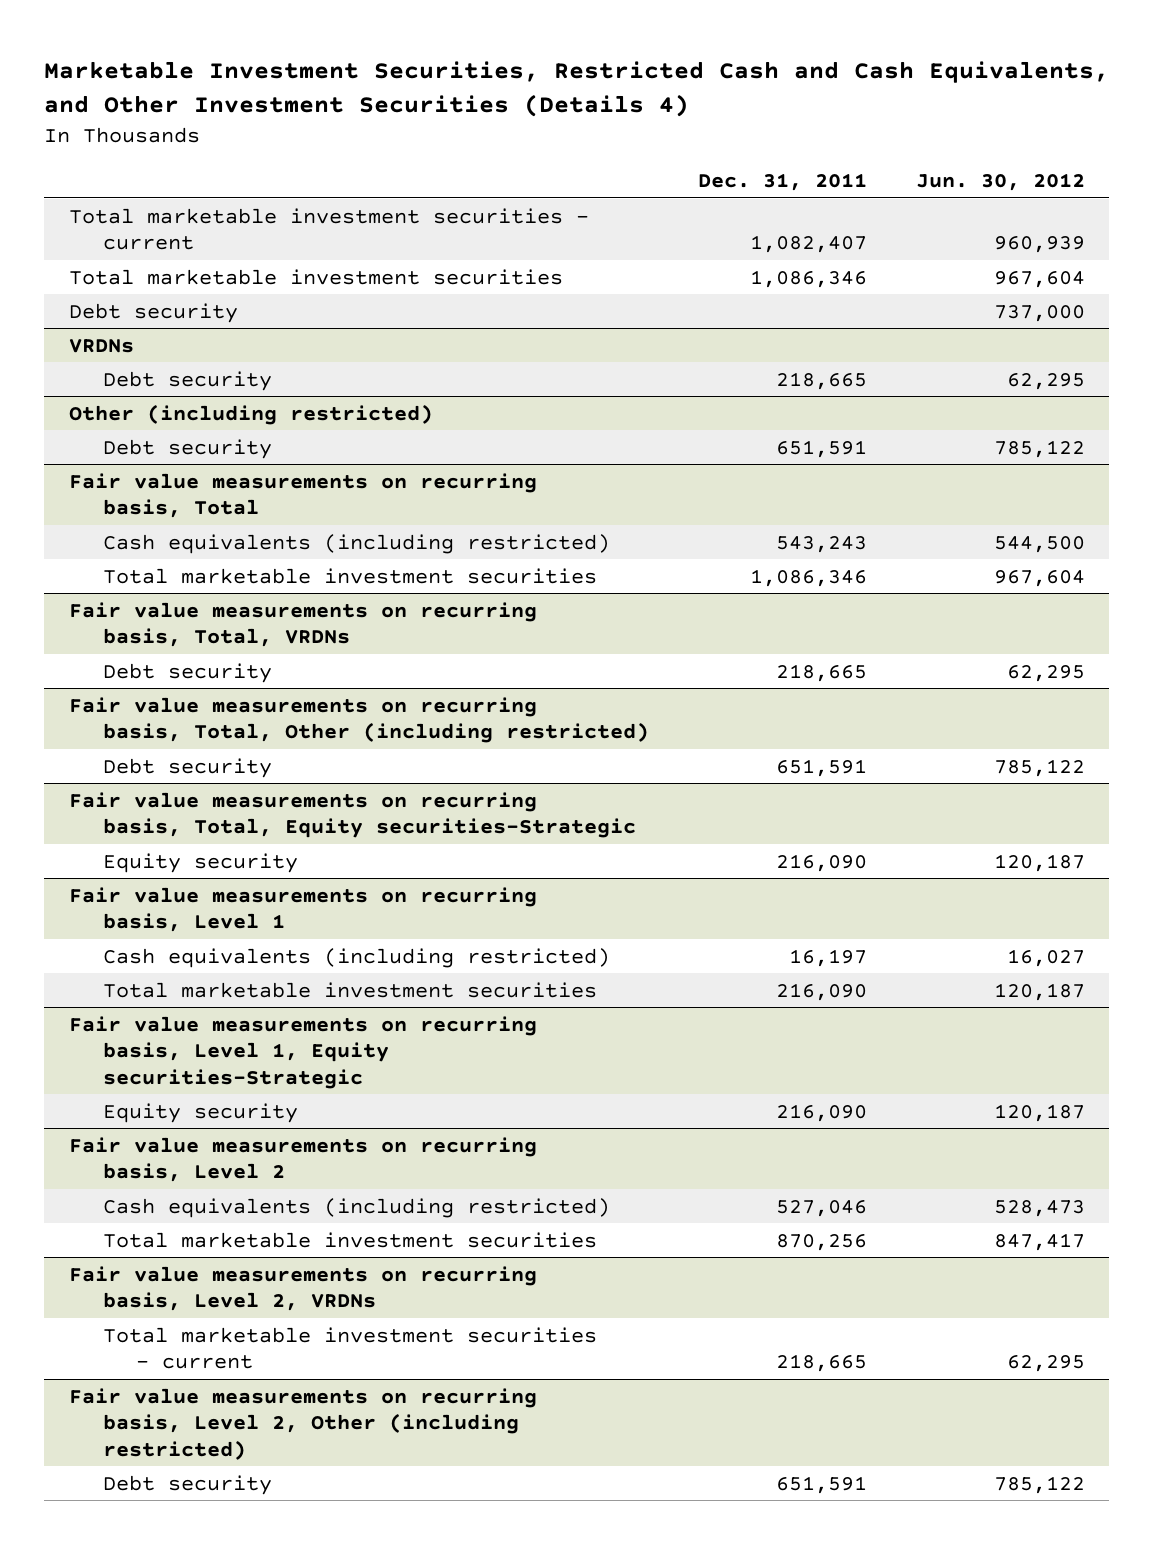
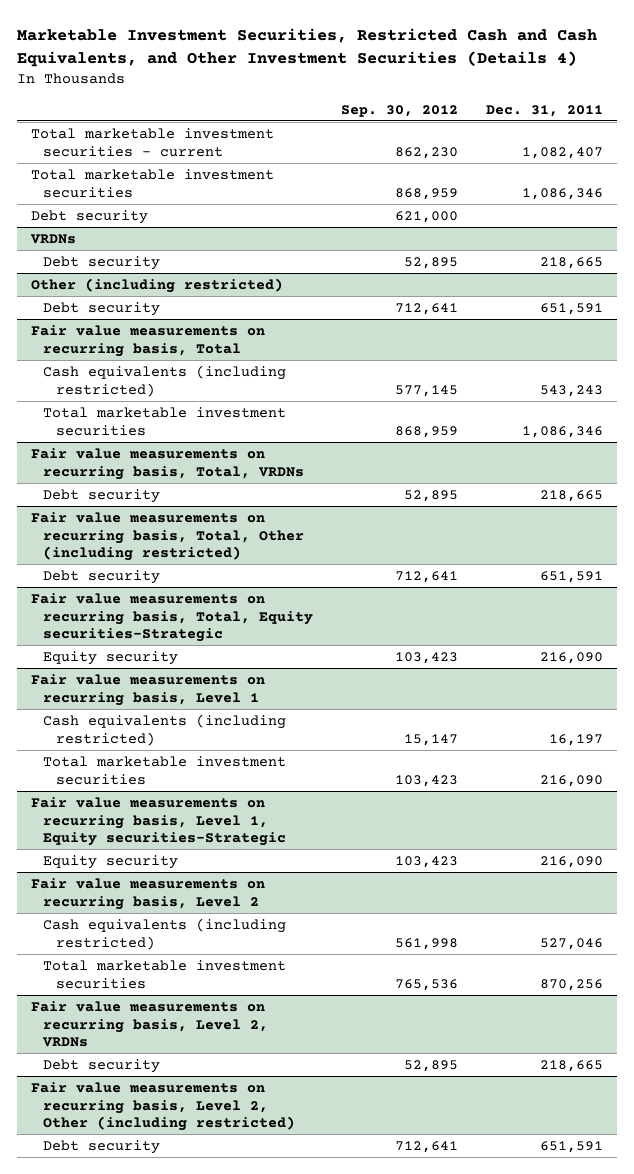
[915,173,1085,192] Jun. 30, 2012 -> none
none -> [341,104,459,117] Sep. 30, 2012
[102,1326,597,1370] Total marketable investment securities - current -> [43,1058,161,1073] Debt security

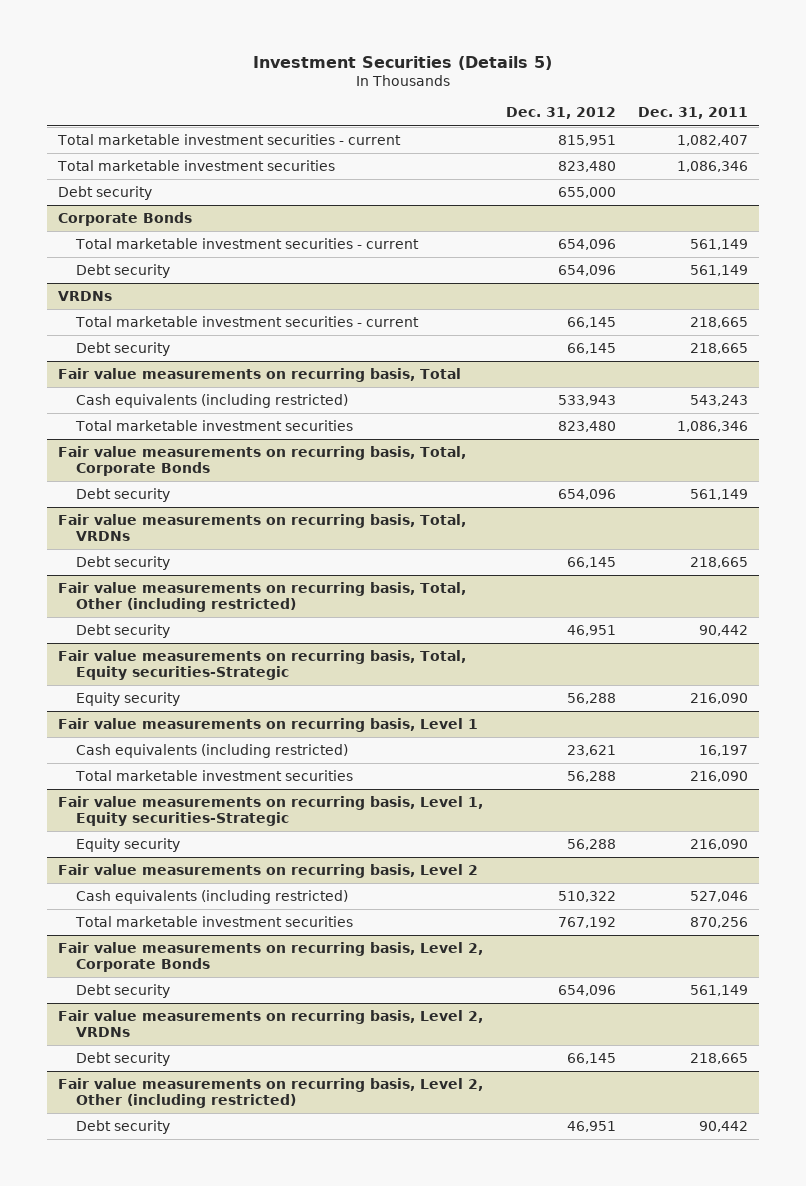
[16,28,597,68] Marketable Investment Securities, Restricted Cash and Cash Equivalents, and Other Investment Securities (Details 4) -> [253,55,553,70] Investment Securities (Details 5)
[341,104,459,117] Sep. 30, 2012 -> none
none -> [505,107,616,120] Dec. 31, 2012
none -> [58,212,193,227] Corporate Bonds
none -> [75,238,420,250] Total marketable investment securities - current
none -> [76,264,171,279] Debt security
none -> [75,316,420,328] Total marketable investment securities - current
[30,277,283,293] Other (including restricted) -> none
[43,301,161,316] Debt security -> none
none -> [58,446,467,477] Fair value measurements on recurring basis, Total, Corporate Bonds
none -> [76,488,171,503] Debt security
[539,570,603,583] 651,591 -> [699,625,749,637] 90,442
none -> [58,942,484,973] Fair value measurements on recurring basis, Level 2, Corporate Bonds
none -> [76,984,171,999] Debt security
[539,1140,603,1153] 651,591 -> [699,1121,749,1133] 90,442

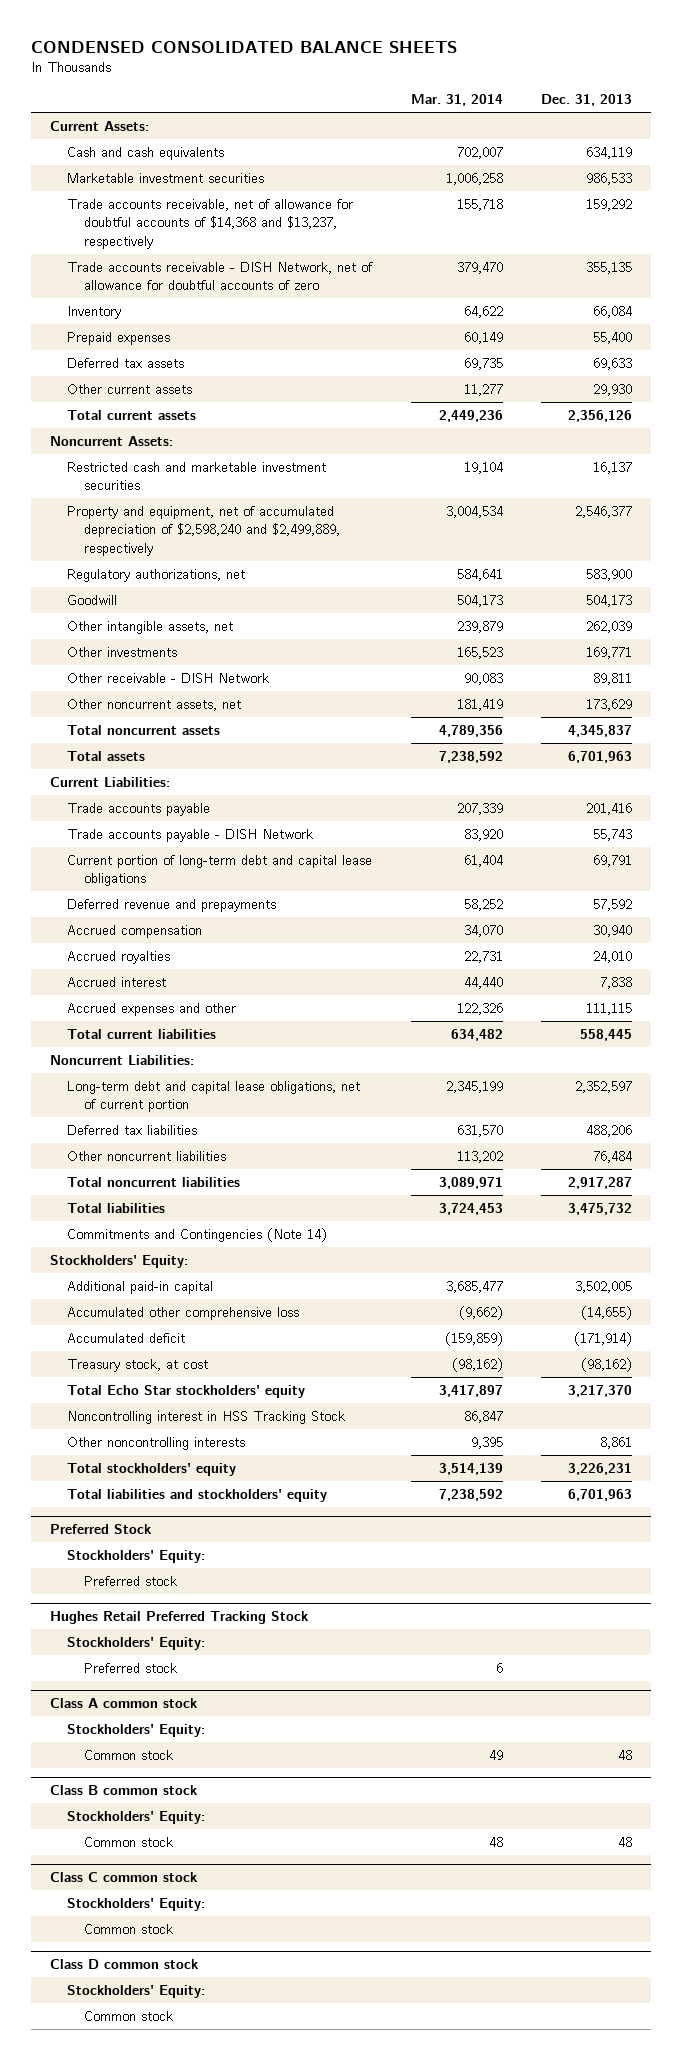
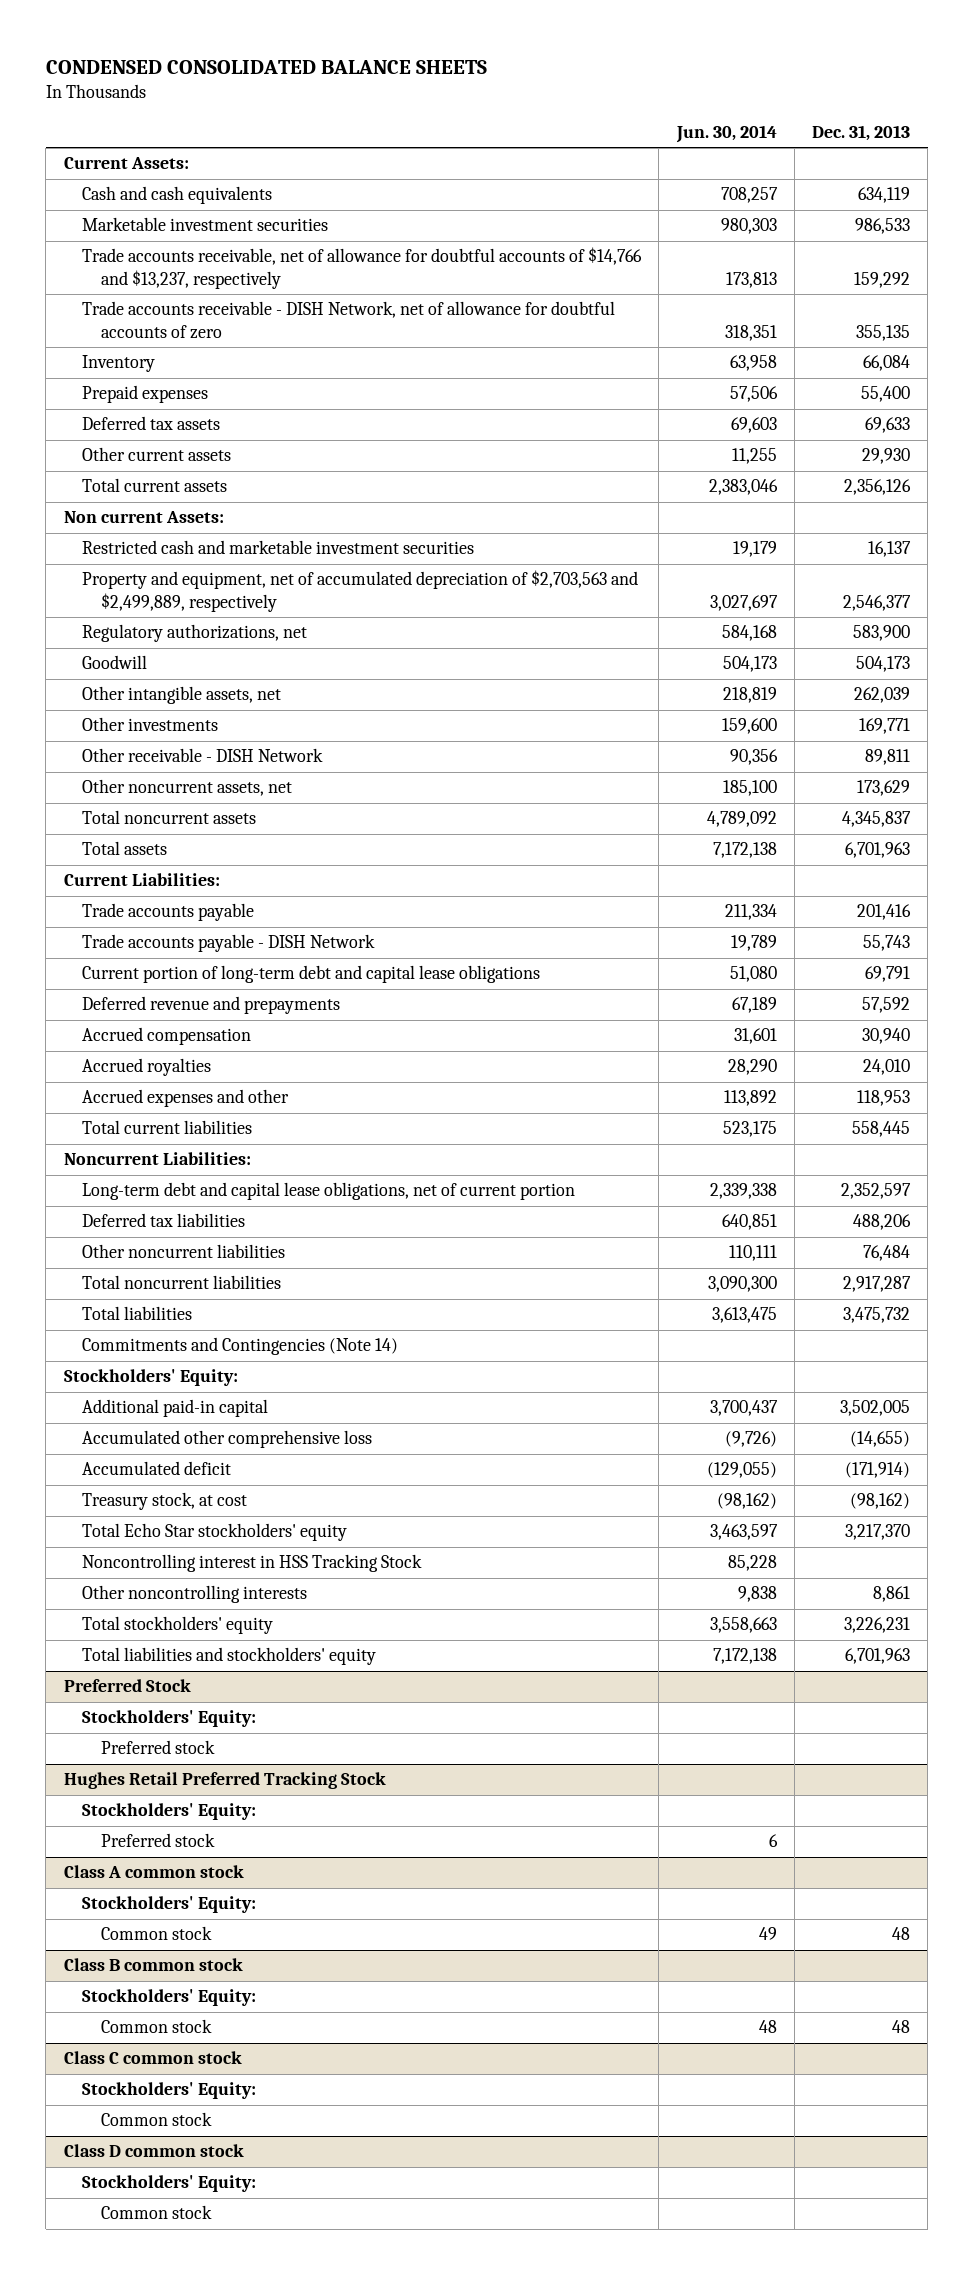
[410,94,503,107] Mar. 31, 2014 -> none
none -> [675,125,777,144] Jun. 30, 2014
[67,198,354,249] Trade accounts receivable, net of allowance for doubtful accounts of $14,368 and $13,237, respectively -> [82,247,643,290] Trade accounts receivable, net of allowance for doubtful accounts of $14,766 and $13,237, respectively
[50,435,174,446] Noncurrent Assets: -> [63,511,224,524] Non current Assets:
[67,505,341,556] Property and equipment, net of accumulated depreciation of $2,598,240 and $2,499,889, respectively -> [82,570,639,613] Property and equipment, net of accumulated depreciation of $2,703,563 and $2,499,889, respectively
[67,976,167,987] Accrued interest -> none
[586,1002,633,1015] 111,115 -> [856,1090,910,1107] 118,953

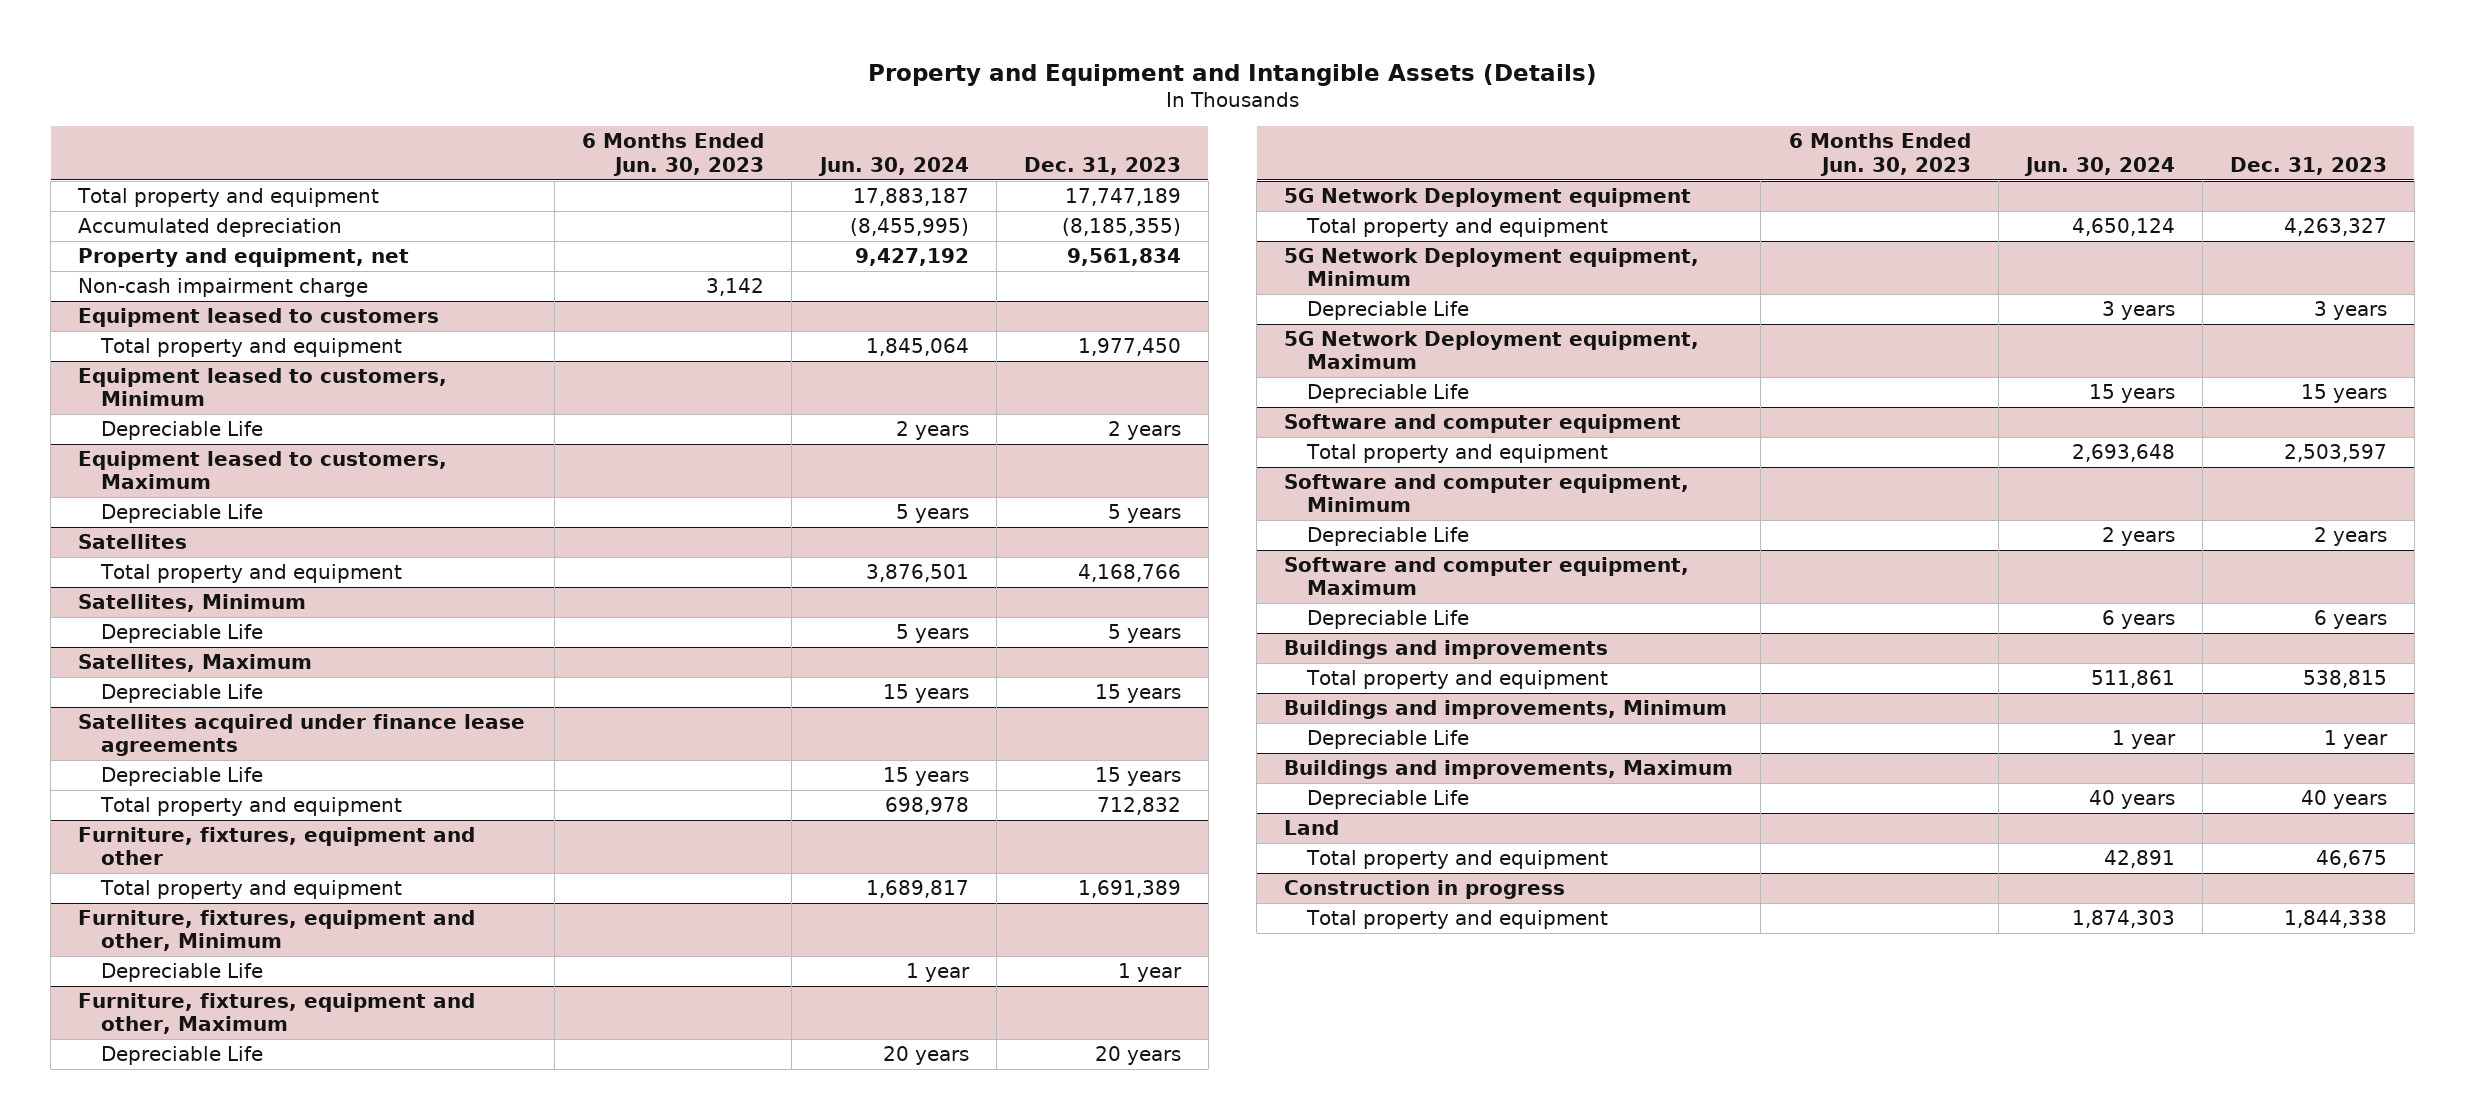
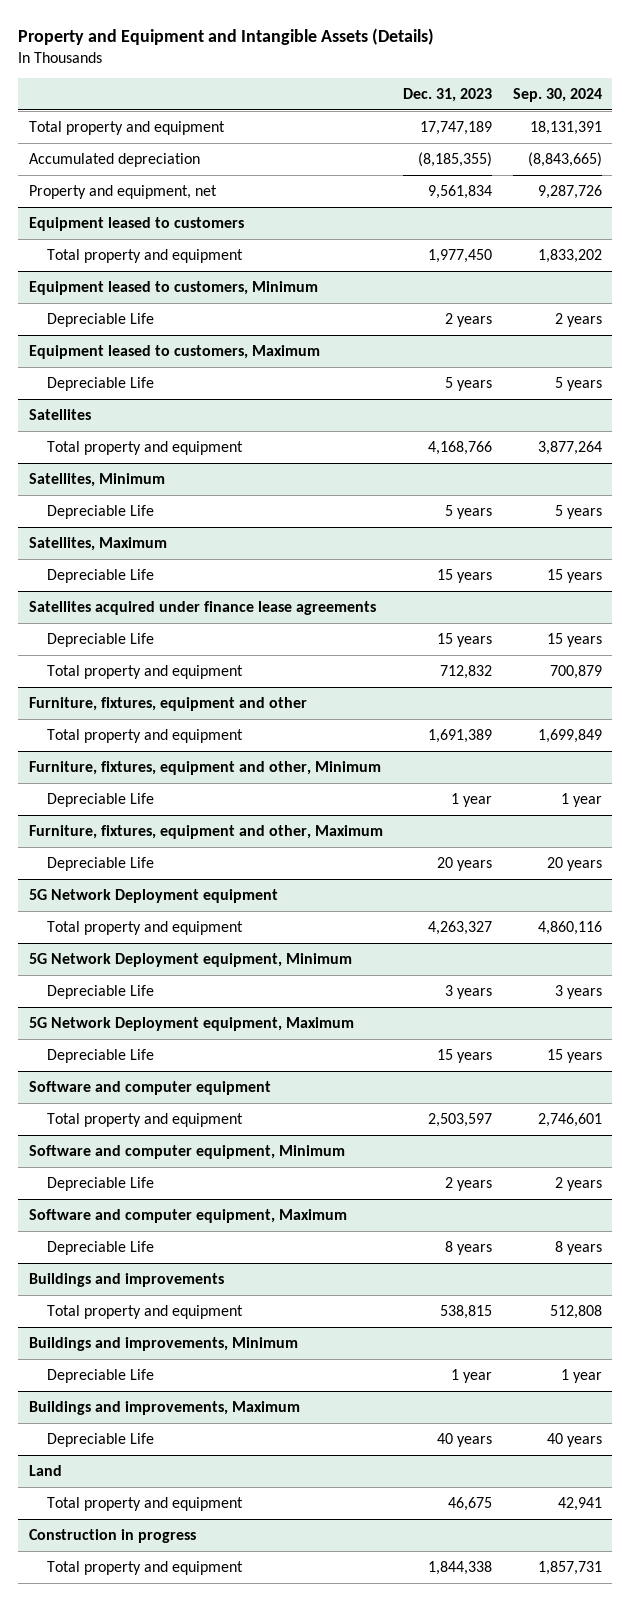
[582,133,765,176] 6 Months Ended Jun. 30, 2023 -> none
[817,156,969,176] Jun. 30, 2024 -> none
none -> [512,87,602,102] Sep. 30, 2024
[78,277,369,297] Non-cash impairment charge -> none
[2313,609,2387,629] 6 years -> [445,1240,493,1255] 8 years

